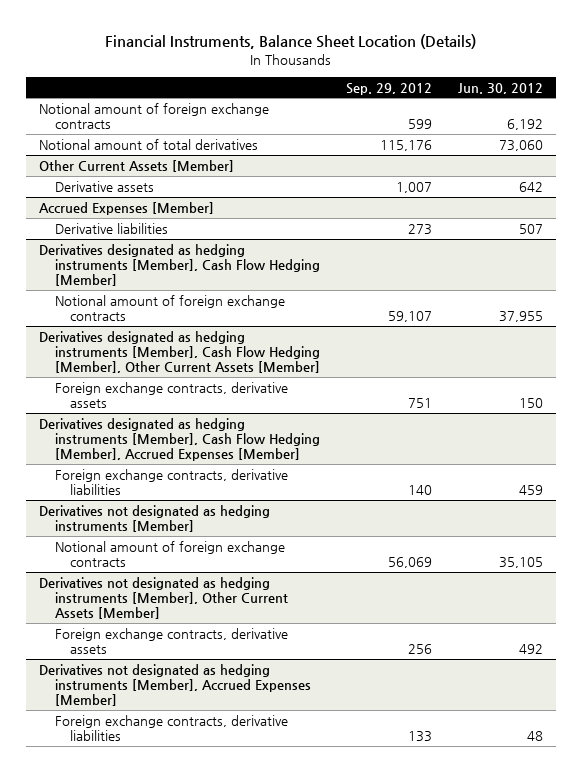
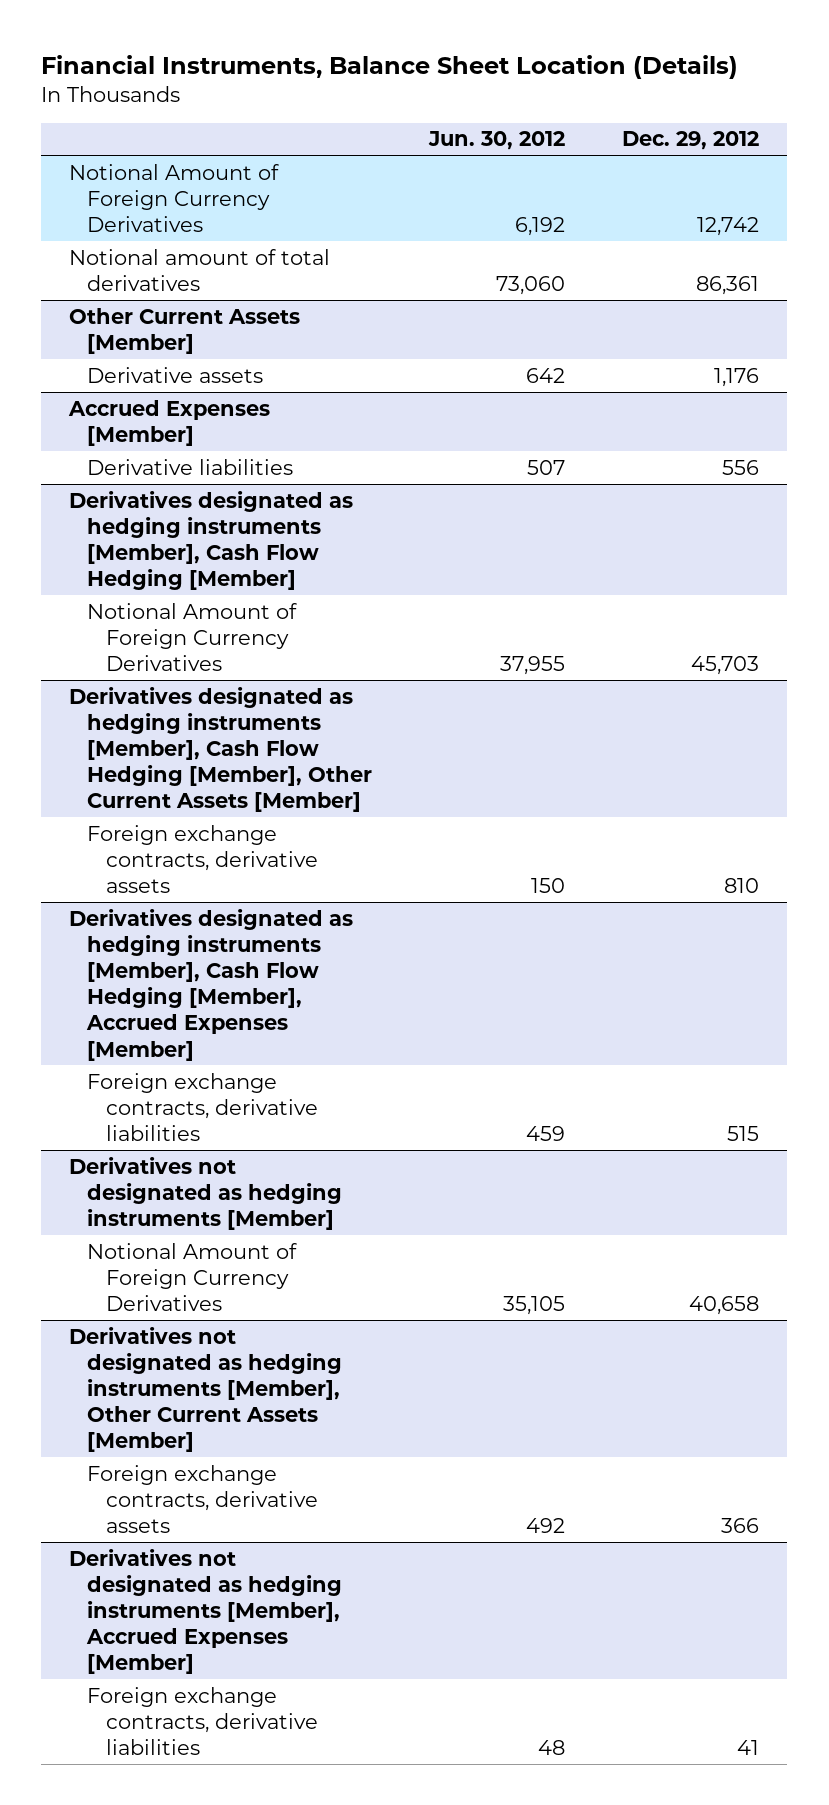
[346,82,433,95] Sep. 29, 2012 -> none
none -> [622,131,760,151] Dec. 29, 2012
[39,102,270,130] Notional amount of foreign exchange contracts -> [69,163,280,232] Notional Amount of Foreign Currency Derivatives
[54,294,285,322] Notional amount of foreign exchange contracts -> [87,602,298,671] Notional Amount of Foreign Currency Derivatives
[54,540,285,568] Notional amount of foreign exchange contracts -> [87,1242,298,1311] Notional Amount of Foreign Currency Derivatives

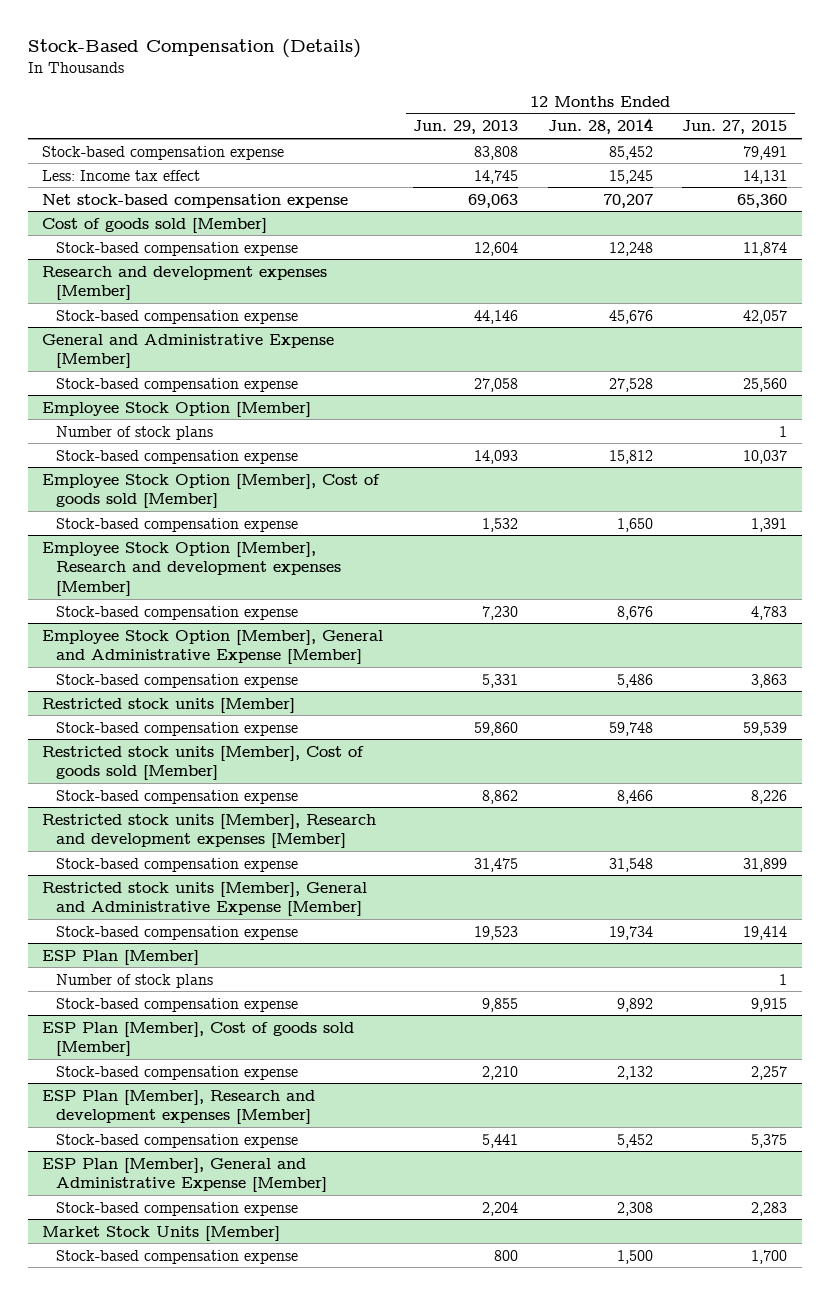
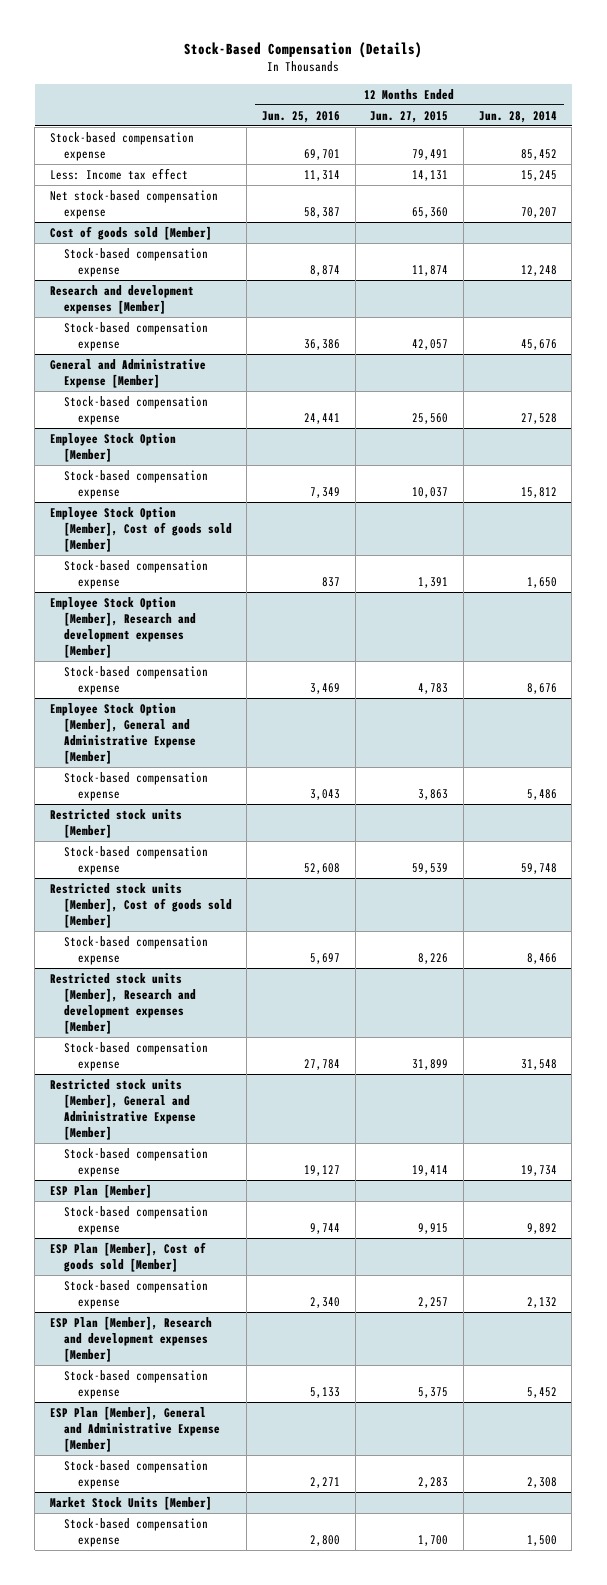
[412,120,518,135] Jun. 29, 2013 -> none
none -> [262,110,341,123] Jun. 25, 2016
[56,425,214,440] Number of stock plans -> none
[56,973,214,988] Number of stock plans -> none

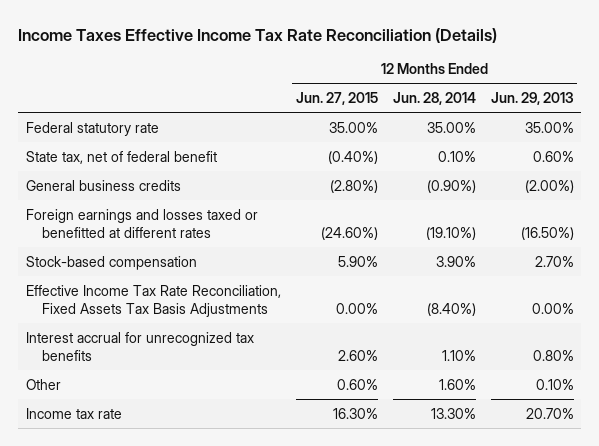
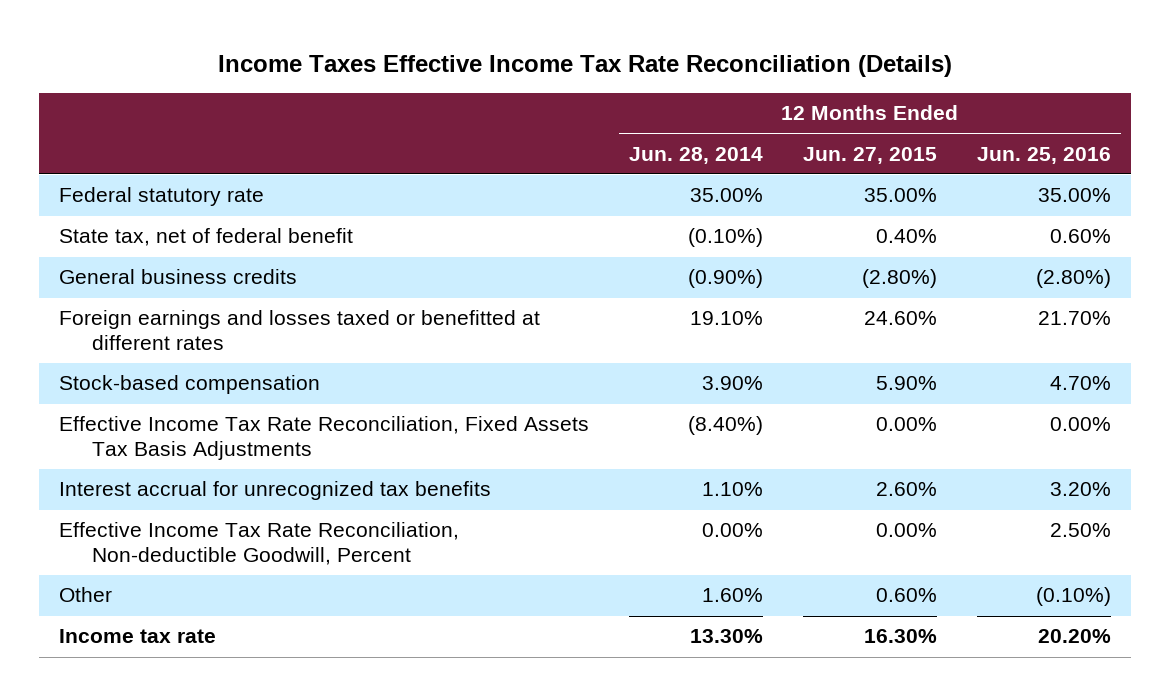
[490,92,574,106] Jun. 29, 2013 -> none
none -> [977,146,1112,164] Jun. 25, 2016
[327,150,378,164] (0.40%) -> [876,229,938,244] 0.40%
[437,150,476,162] 0.10% -> [688,228,764,248] (0.10%)
[320,226,378,240] (24.60%) -> [864,311,938,326] 24.60%
[425,226,476,240] (19.10%) -> [690,311,764,326] 19.10%
none -> [59,522,460,566] Effective Income Tax Rate Reconciliation, Non-deductible Goodwill, Percent

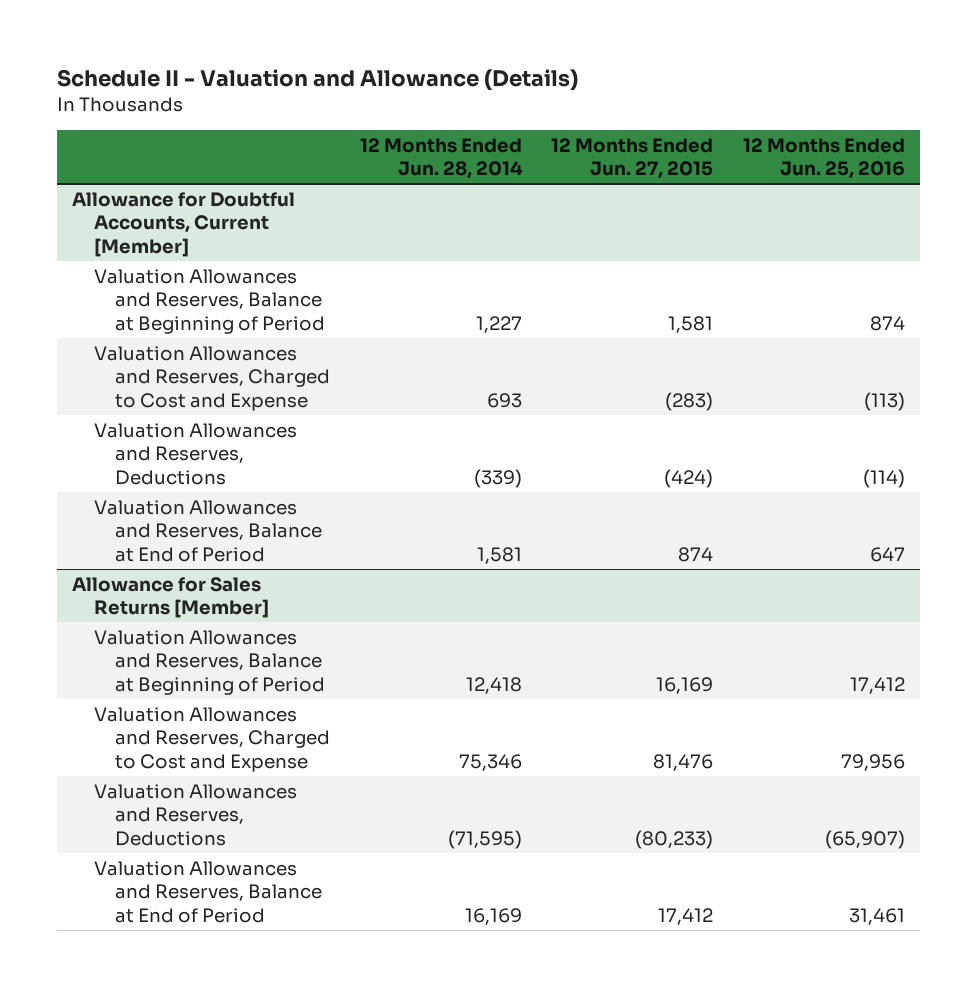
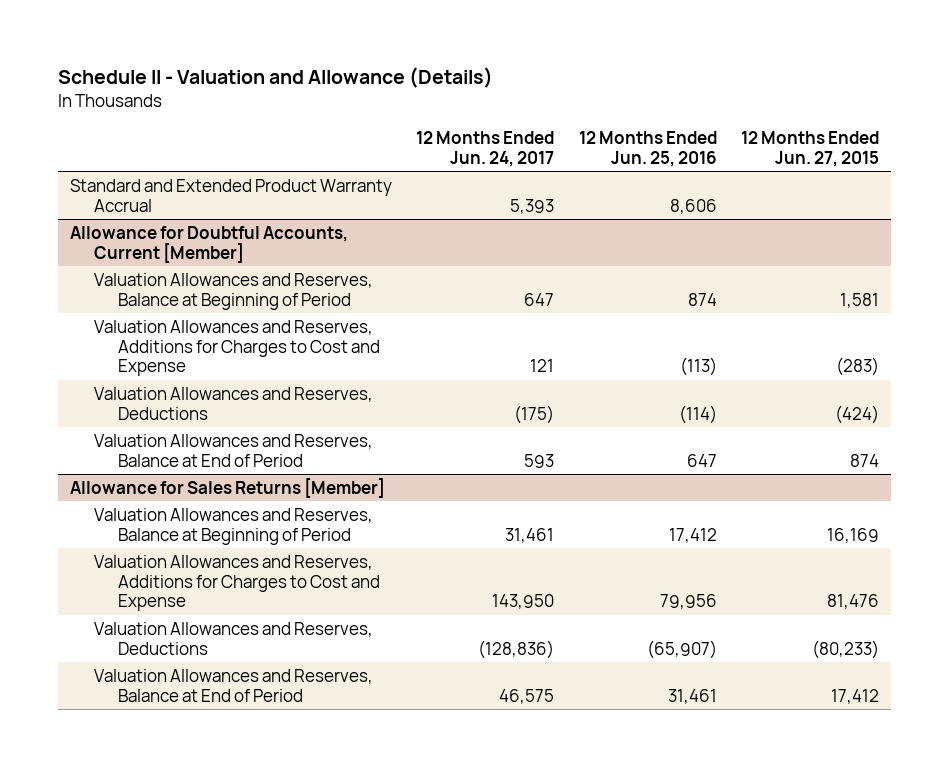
[359,137,523,180] 12 Months Ended Jun. 28, 2014 -> none
none -> [416,130,555,167] 12 Months Ended Jun. 24, 2017
none -> [69,178,392,212] Standard and Extended Product Warranty Accrual
[93,345,331,411] Valuation Allowances and Reserves, Charged to Cost and Expense -> [93,319,380,377] Valuation Allowances and Reserves, Additions for Charges to Cost and Expense
[93,706,331,772] Valuation Allowances and Reserves, Charged to Cost and Expense -> [93,554,380,612] Valuation Allowances and Reserves, Additions for Charges to Cost and Expense

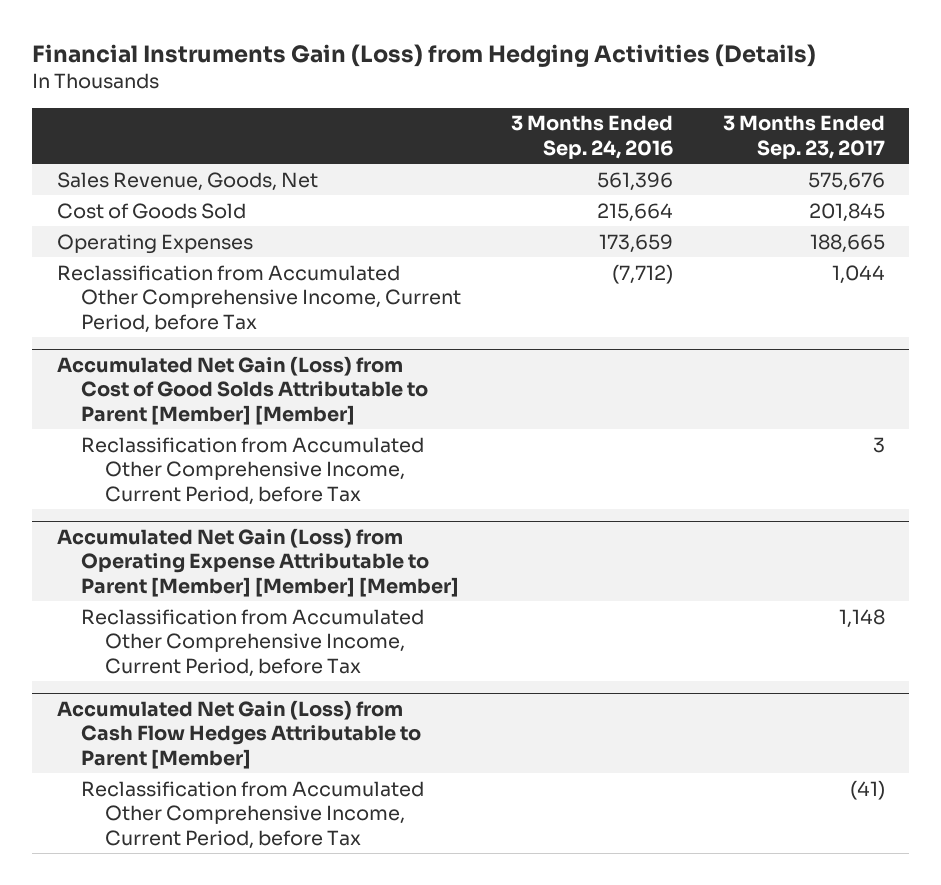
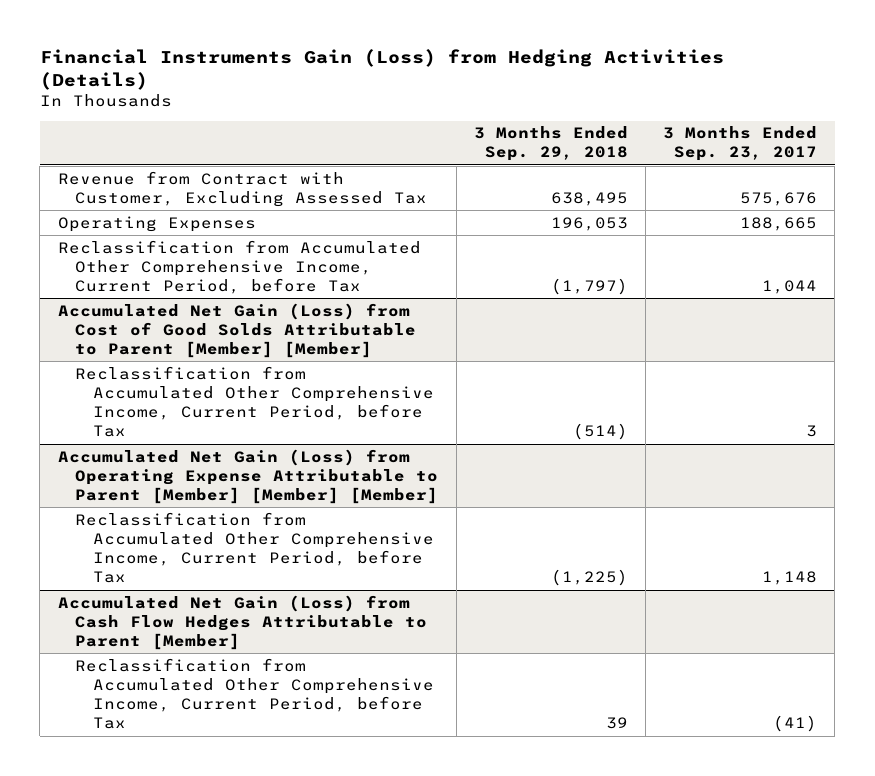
[510,115,673,159] 3 Months Ended Sep. 24, 2016 -> none
none -> [473,126,628,162] 3 Months Ended Sep. 29, 2018
[56,202,246,219] Cost of Goods Sold -> none
[56,171,318,191] Sales Revenue, Goods, Net -> [57,170,428,207] Revenue from Contract with Customer, Excluding Assessed Tax

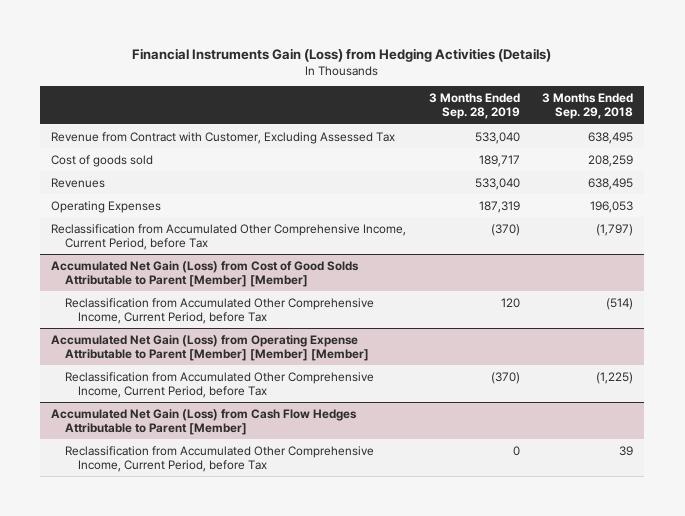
[663,126,818,162] 3 Months Ended Sep. 23, 2017 -> none
none -> [428,92,520,120] 3 Months Ended Sep. 28, 2019
none -> [51,154,154,167] Cost of goods sold
none -> [51,177,106,188] Revenues

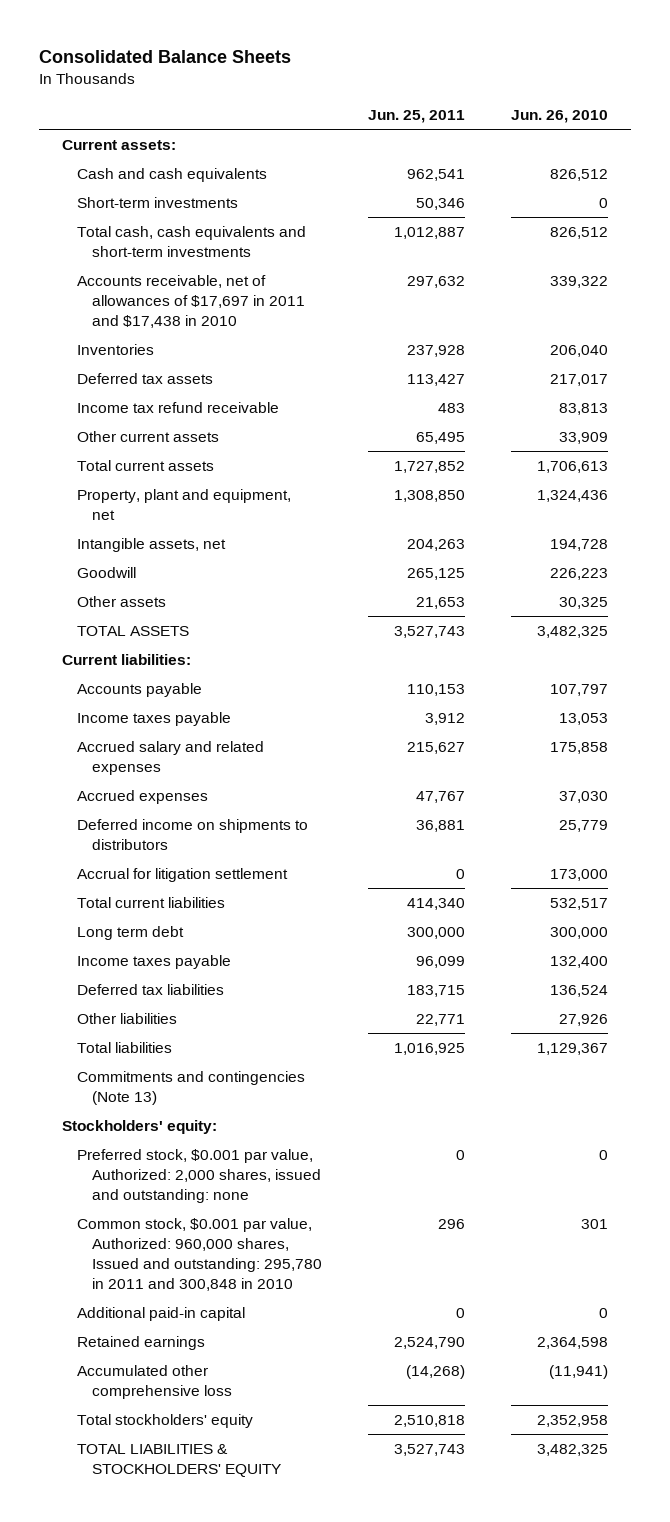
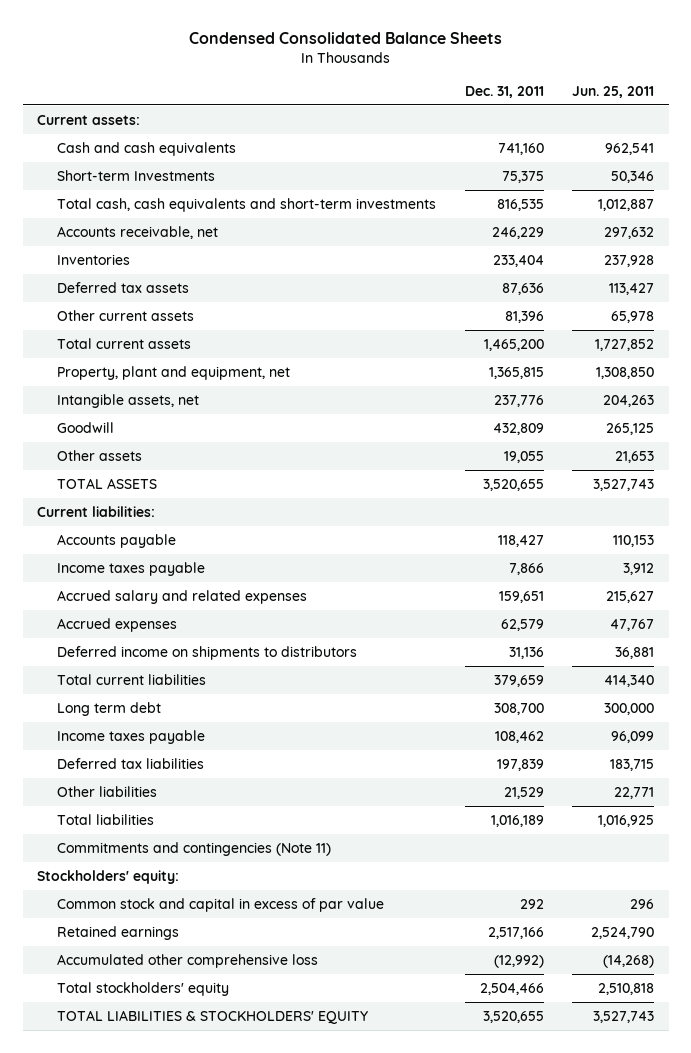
[38,50,291,64] Consolidated Balance Sheets -> [188,32,502,45] Condensed Consolidated Balance Sheets
[510,110,608,124] Jun. 26, 2010 -> none
none -> [464,85,544,98] Dec. 31, 2011
[76,196,238,208] Short-term investments -> [56,169,215,181] Short-term Investments
[76,274,305,329] Accounts receivable, net of allowances of $17,697 in 2011 and $17,438 in 2010 -> [56,225,218,239] Accounts receivable, net
[76,401,279,413] Income tax refund receivable -> none
[415,431,465,444] 65,495 -> [611,310,655,323] 65,978
[76,867,288,882] Accrual for litigation settlement -> none
[76,1070,305,1106] Commitments and contingencies (Note 13) -> [56,841,331,856] Commitments and contingencies (Note 11)
[76,1148,321,1204] Preferred stock, $0.001 par value, Authorized: 2,000 shares, issued and outstanding: none -> none
[76,1306,245,1321] Additional paid-in capital -> none
[76,1217,322,1292] Common stock, $0.001 par value, Authorized: 960,000 shares, Issued and outstanding: 295,780 in 2011 and 300,848 in 2010 -> [56,897,384,912] Common stock and capital in excess of par value

